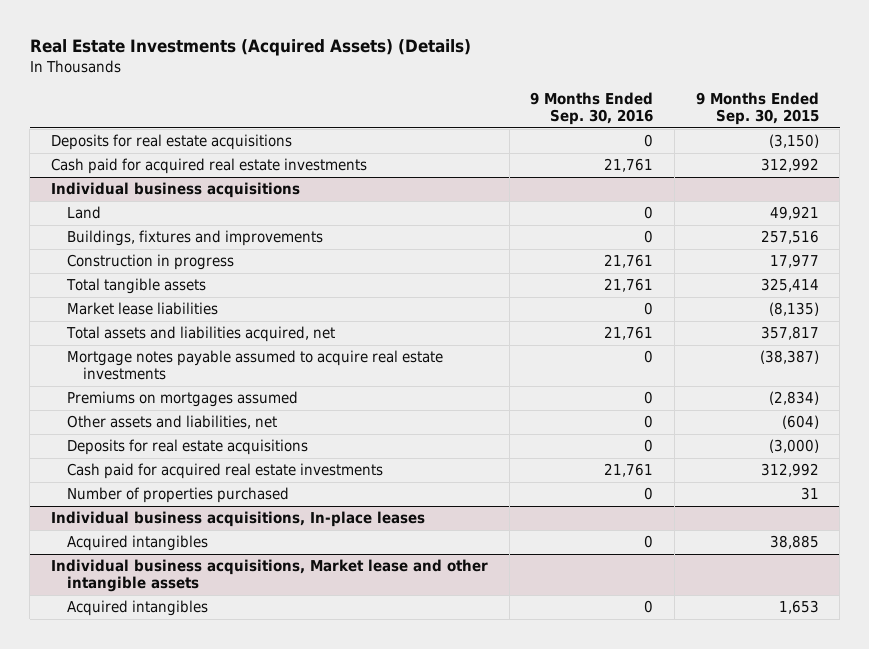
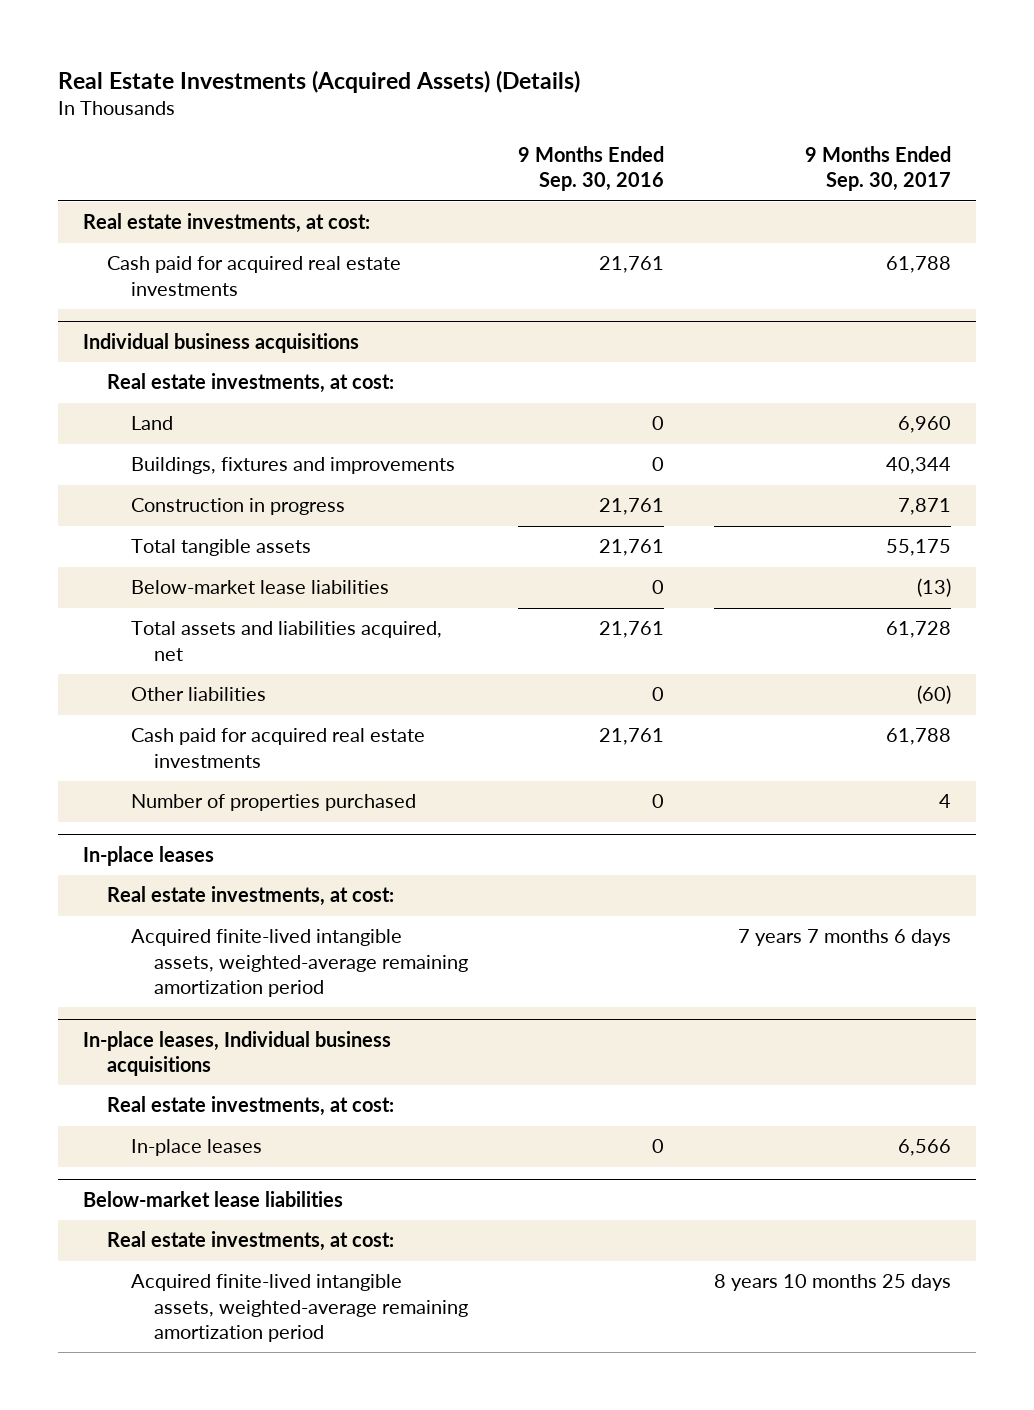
[695,91,819,125] 9 Months Ended Sep. 30, 2015 -> none
none -> [805,146,952,192] 9 Months Ended Sep. 30, 2017
[50,134,292,151] Deposits for real estate acquisitions -> none
none -> [83,213,371,234] Real estate investments, at cost:
none -> [106,373,394,394] Real estate investments, at cost:
[66,302,218,316] Market lease liabilities -> [130,580,389,595] Below-market lease liabilities
[66,350,443,381] Mortgage notes payable assumed to acquire real estate investments -> none
[66,391,298,408] Premiums on mortgages assumed -> none
[66,439,308,456] Deposits for real estate acquisitions -> none
[66,415,277,430] Other assets and liabilities, net -> [130,687,266,702] Other liabilities
[50,559,488,593] Individual business acquisitions, Market lease and other intangible assets -> none
[66,600,208,617] Acquired intangibles -> none
none -> [83,845,215,866] In-place leases
none -> [106,886,394,907] Real estate investments, at cost:
none -> [130,929,469,997] Acquired finite-lived intangible assets, weighted-average remaining amortization period
[50,511,425,528] Individual business acquisitions, In-place leases -> [83,1030,392,1077] In-place leases, Individual business acquisitions
none -> [106,1096,394,1117] Real estate investments, at cost:
[66,535,208,552] Acquired intangibles -> [130,1139,262,1157] In-place leases
none -> [83,1190,344,1207] Below-market lease liabilities
none -> [106,1231,394,1252] Real estate investments, at cost:
none -> [130,1274,469,1342] Acquired finite-lived intangible assets, weighted-average remaining amortization period

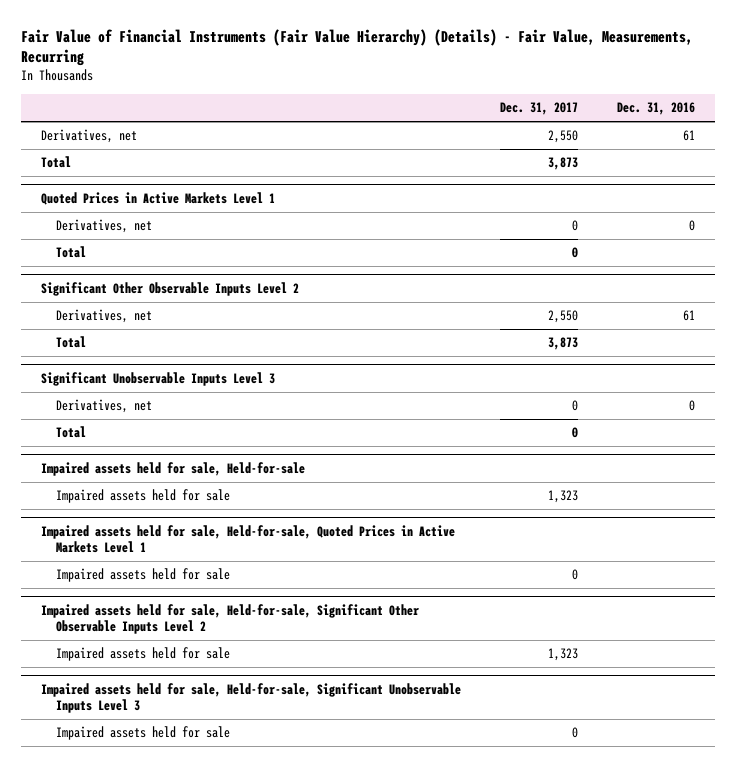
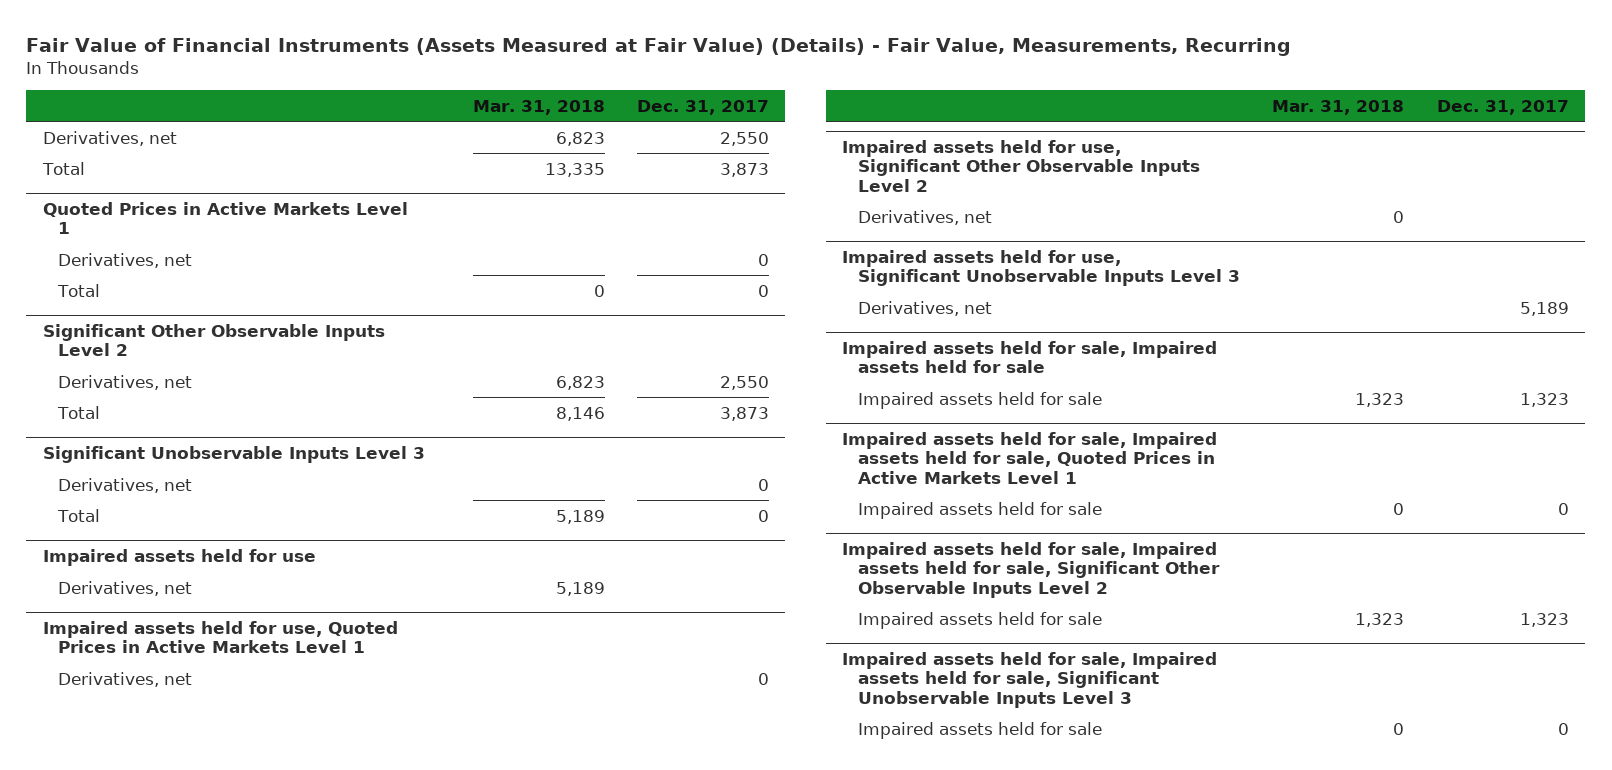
[20,28,693,67] Fair Value of Financial Instruments (Fair Value Hierarchy) (Details) - Fair Value, Measurements, Recurring -> [26,37,1292,56] Fair Value of Financial Instruments (Assets Measured at Fair Value) (Details) - Fair Value, Measurements, Recurring
[617,102,696,116] Dec. 31, 2016 -> none
none -> [472,99,605,115] Mar. 31, 2018
none -> [42,549,316,567] Impaired assets held for use
none -> [58,580,193,596] Derivatives, net
none -> [42,621,398,654] Impaired assets held for use, Quoted Prices in Active Markets Level 1
none -> [58,671,193,687] Derivatives, net
none -> [842,140,1200,192] Impaired assets held for use, Significant Other Observable Inputs Level 2
none -> [857,209,992,225] Derivatives, net
none -> [842,250,1240,287] Impaired assets held for use, Significant Unobservable Inputs Level 3
none -> [857,300,992,316] Derivatives, net
[40,461,305,476] Impaired assets held for sale, Held-for-sale -> [842,341,1218,374] Impaired assets held for sale, Impaired assets held for sale
[40,524,455,554] Impaired assets held for sale, Held-for-sale, Quoted Prices in Active Markets Level 1 -> [842,432,1218,484] Impaired assets held for sale, Impaired assets held for sale, Quoted Prices in Active Markets Level 1
[40,603,419,635] Impaired assets held for sale, Held-for-sale, Significant Other Observable Inputs Level 2 -> [842,542,1220,598] Impaired assets held for sale, Impaired assets held for sale, Significant Other Observable Inputs Level 2
[40,682,461,714] Impaired assets held for sale, Held-for-sale, Significant Unobservable Inputs Level 3 -> [842,652,1218,708] Impaired assets held for sale, Impaired assets held for sale, Significant Unobservable Inputs Level 3

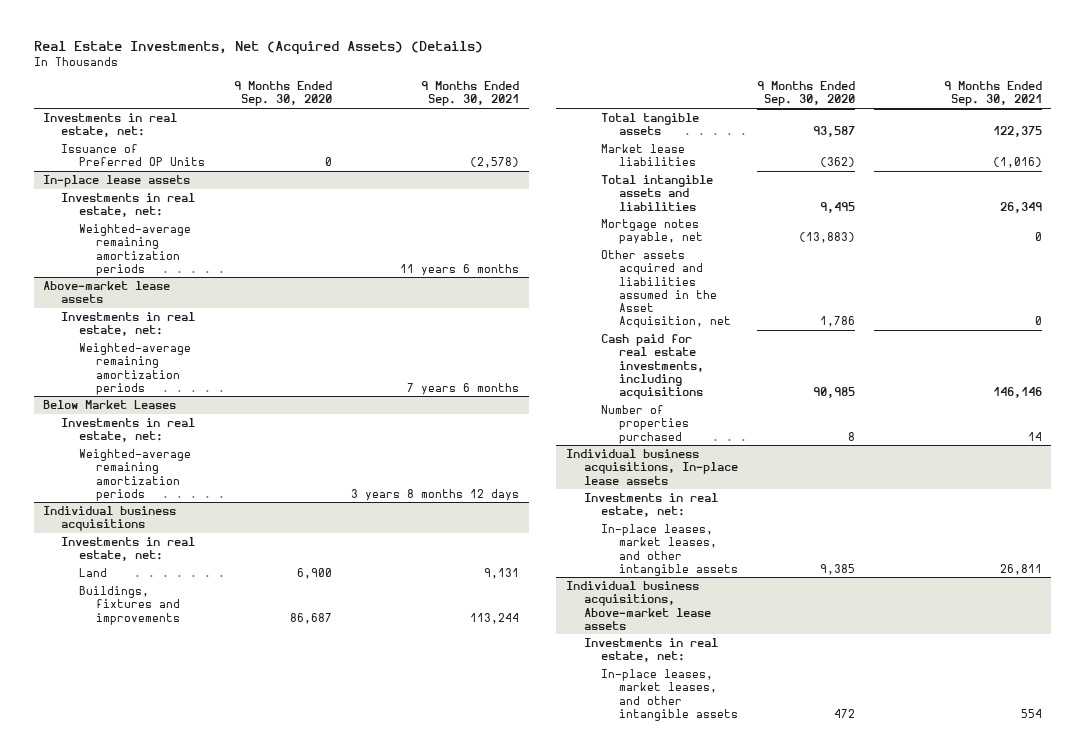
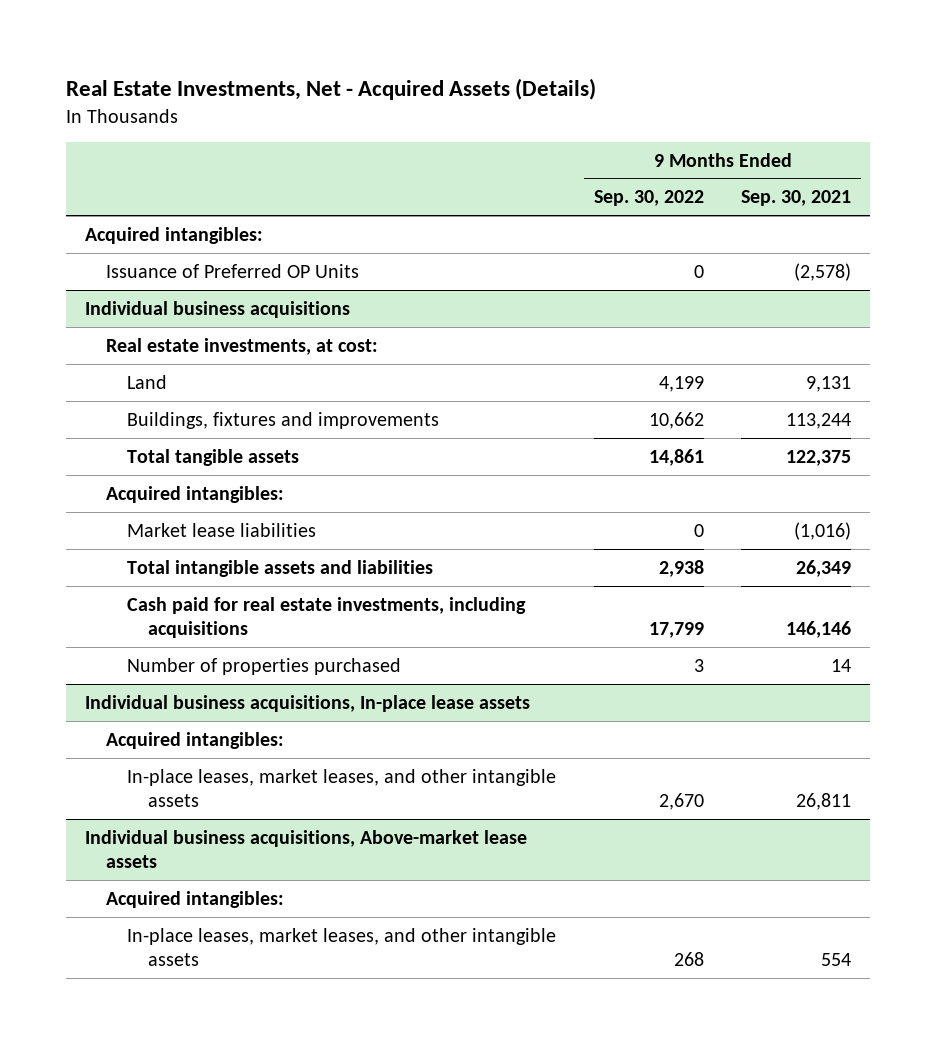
[33,41,483,56] Real Estate Investments, Net (Acquired Assets) (Details) -> [65,78,596,101] Real Estate Investments, Net - Acquired Assets (Details)
[234,81,333,107] 9 Months Ended Sep. 30, 2020 -> none
none -> [593,190,704,207] Sep. 30, 2022
[43,113,178,138] Investments in real estate, net: -> none
none -> [84,226,263,244] Acquired intangibles:
[43,175,191,188] In-place lease assets -> none
[60,193,195,218] Investments in real estate, net: -> none
[78,224,191,276] Weighted-average remaining amortization periods -> none
[43,281,171,304] Above-market lease assets -> none
[60,312,195,337] Investments in real estate, net: -> none
[78,343,191,395] Weighted-average remaining amortization periods -> none
[43,400,177,410] Below Market Leases -> none
[60,418,195,443] Investments in real estate, net: -> none
[78,449,191,501] Weighted-average remaining amortization periods -> none
[60,537,195,562] Investments in real estate, net: -> [105,337,378,355] Real estate investments, at cost:
none -> [105,485,284,503] Acquired intangibles:
[601,219,703,245] Mortgage notes payable, net -> none
[601,250,731,329] Other assets acquired and liabilities assumed in the Asset Acquisition, net -> none
[583,493,718,518] Investments in real estate, net: -> none
none -> [105,731,284,749] Acquired intangibles:
[583,638,718,663] Investments in real estate, net: -> none
none -> [105,890,284,908] Acquired intangibles:

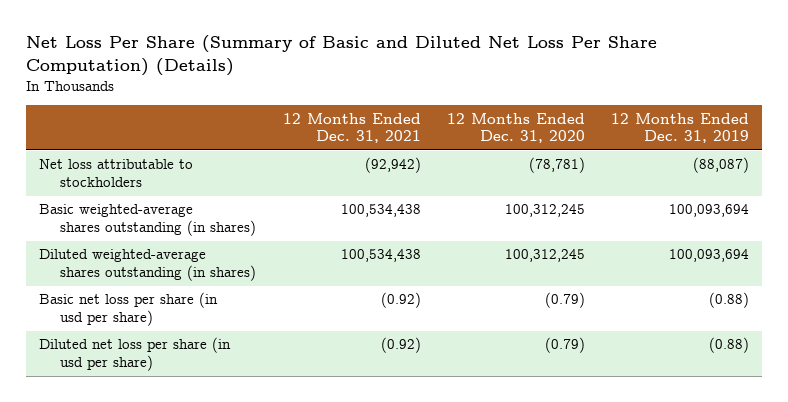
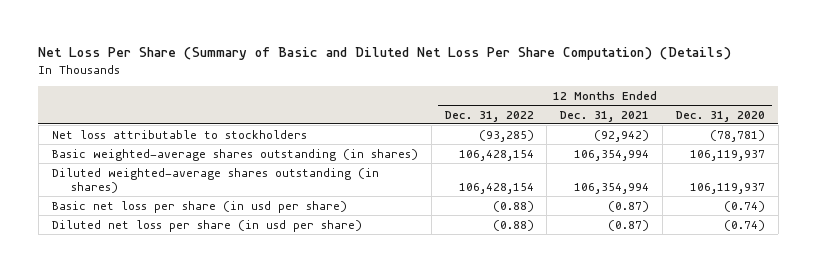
[611,112,750,144] 12 Months Ended Dec. 31, 2019 -> none
none -> [444,110,534,122] Dec. 31, 2022
[340,204,421,218] 100,534,438 -> [574,149,650,161] 106,354,994
[504,204,585,218] 100,312,245 -> [690,149,766,161] 106,119,937
[340,249,421,263] 100,534,438 -> [574,183,650,195] 106,354,994
[504,249,585,263] 100,312,245 -> [690,183,766,195] 106,119,937
[380,292,421,309] (0.92) -> [608,200,650,212] (0.87)
[544,292,585,309] (0.79) -> [724,200,766,212] (0.74)
[380,337,421,354] (0.92) -> [608,219,650,231] (0.87)
[544,337,585,354] (0.79) -> [724,219,766,231] (0.74)

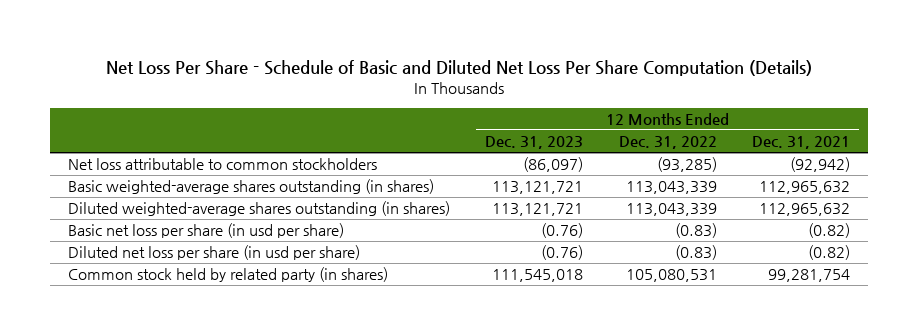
[38,47,732,61] Net Loss Per Share (Summary of Basic and Diluted Net Loss Per Share Computation) (Details) -> [105,59,812,76] Net Loss Per Share - Schedule of Basic and Diluted Net Loss Per Share Computation (Details)
[676,110,766,122] Dec. 31, 2020 -> none
none -> [485,136,584,150] Dec. 31, 2023
[51,129,307,139] Net loss attributable to stockholders -> [67,158,377,171] Net loss attributable to common stockholders
[458,149,534,161] 106,428,154 -> [625,181,717,195] 113,043,339
[574,149,650,161] 106,354,994 -> [759,181,851,195] 112,965,632
[458,183,534,195] 106,428,154 -> [625,203,717,217] 113,043,339
[574,183,650,195] 106,354,994 -> [759,203,851,217] 112,965,632
[492,200,534,212] (0.88) -> [674,223,717,239] (0.83)
[608,200,650,212] (0.87) -> [808,223,851,239] (0.82)
[492,219,534,231] (0.88) -> [674,245,717,261] (0.83)
[608,219,650,231] (0.87) -> [808,245,851,261] (0.82)
none -> [67,267,388,283] Common stock held by related party (in shares)

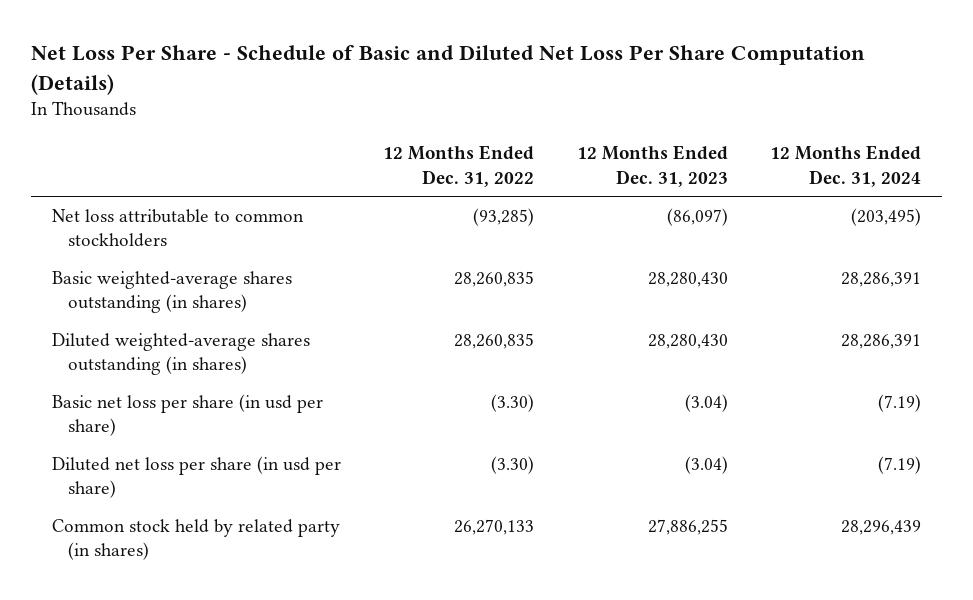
[752,136,851,150] Dec. 31, 2021 -> none
none -> [769,145,921,187] 12 Months Ended Dec. 31, 2024
[492,181,584,195] 113,121,721 -> [647,272,728,288] 28,280,430
[625,181,717,195] 113,043,339 -> [454,271,535,288] 28,260,835
[492,203,584,217] 113,121,721 -> [647,334,728,350] 28,280,430
[625,203,717,217] 113,043,339 -> [454,333,535,350] 28,260,835
[541,223,584,239] (0.76) -> [684,394,728,413] (3.04)
[674,223,717,239] (0.83) -> [491,394,535,413] (3.30)
[541,245,584,261] (0.76) -> [684,456,728,475] (3.04)
[674,245,717,261] (0.83) -> [491,456,535,475] (3.30)
[492,269,584,283] 111,545,018 -> [647,519,728,536] 27,886,255
[625,269,717,283] 105,080,531 -> [454,519,535,536] 26,270,133

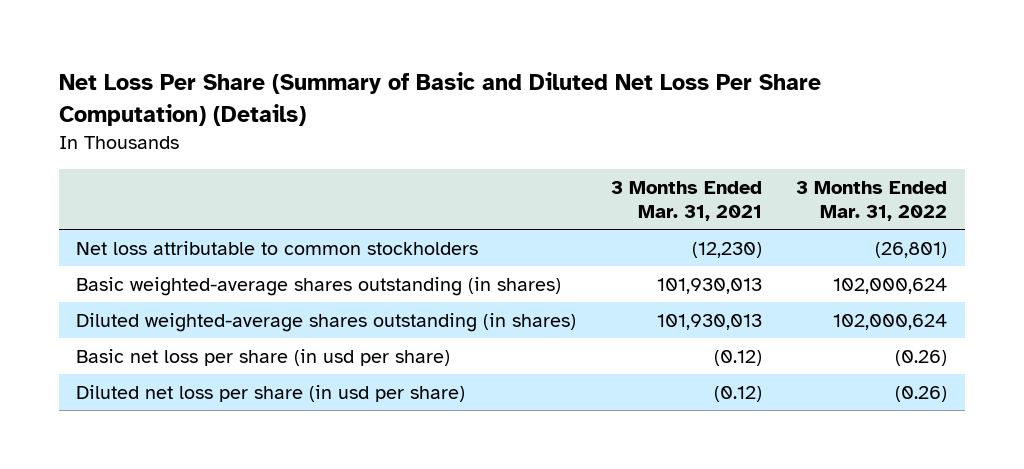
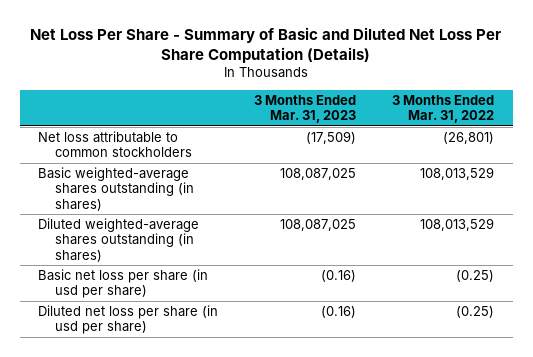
[58,72,821,126] Net Loss Per Share (Summary of Basic and Diluted Net Loss Per Share Computation) (Details) -> [30,26,502,63] Net Loss Per Share - Summary of Basic and Diluted Net Loss Per Share Computation (Details)
[610,180,762,221] 3 Months Ended Mar. 31, 2021 -> none
none -> [254,94,357,124] 3 Months Ended Mar. 31, 2023
[833,278,948,295] 102,000,624 -> [420,166,495,180] 108,013,529
[833,314,948,331] 102,000,624 -> [420,217,495,231] 108,013,529
[895,350,948,367] (0.26) -> [456,269,495,282] (0.25)
[895,386,948,403] (0.26) -> [456,305,495,318] (0.25)

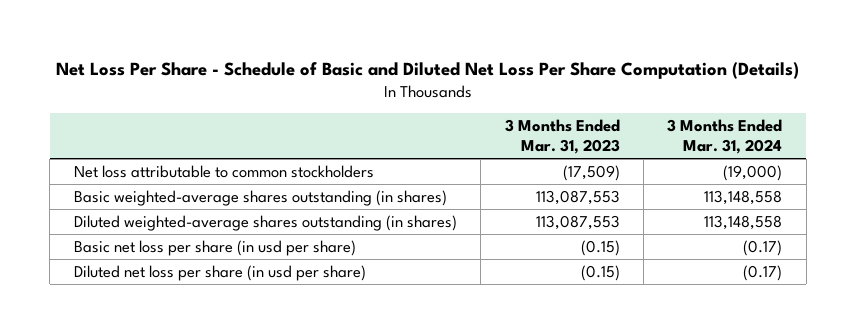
[30,26,502,63] Net Loss Per Share - Summary of Basic and Diluted Net Loss Per Share Computation (Details) -> [56,62,800,80] Net Loss Per Share - Schedule of Basic and Diluted Net Loss Per Share Computation (Details)
[392,94,495,124] 3 Months Ended Mar. 31, 2022 -> none
none -> [667,119,783,155] 3 Months Ended Mar. 31, 2024
[280,167,357,180] 108,087,025 -> [535,189,620,205] 113,087,553
[280,218,357,231] 108,087,025 -> [535,214,620,230] 113,087,553
[321,269,357,282] (0.16) -> [580,239,620,256] (0.15)
[321,305,357,318] (0.16) -> [580,264,620,281] (0.15)

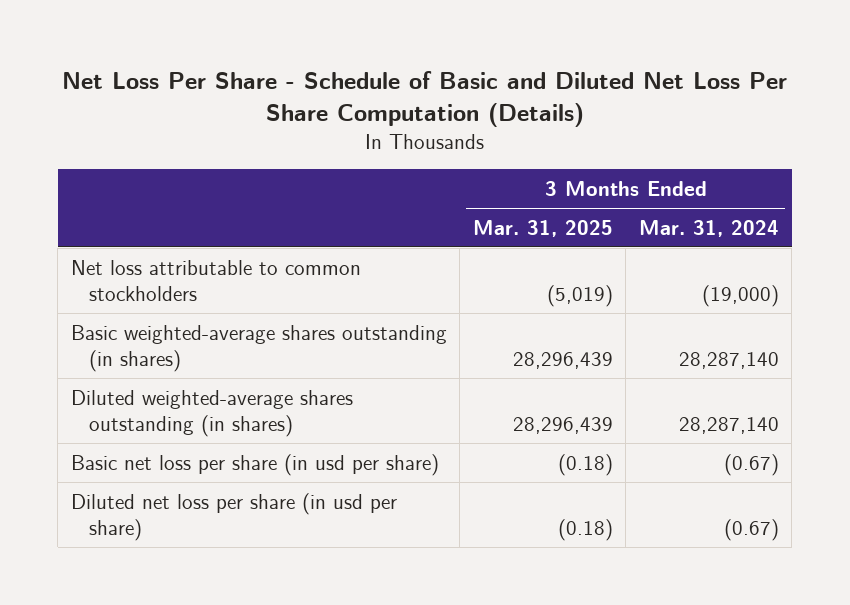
[504,119,620,155] 3 Months Ended Mar. 31, 2023 -> none
none -> [472,219,613,237] Mar. 31, 2025
[704,189,783,205] 113,148,558 -> [678,352,779,370] 28,287,140
[704,214,783,230] 113,148,558 -> [678,417,779,435] 28,287,140
[743,239,783,256] (0.17) -> [723,453,779,476] (0.67)
[743,264,783,281] (0.17) -> [723,519,779,542] (0.67)

